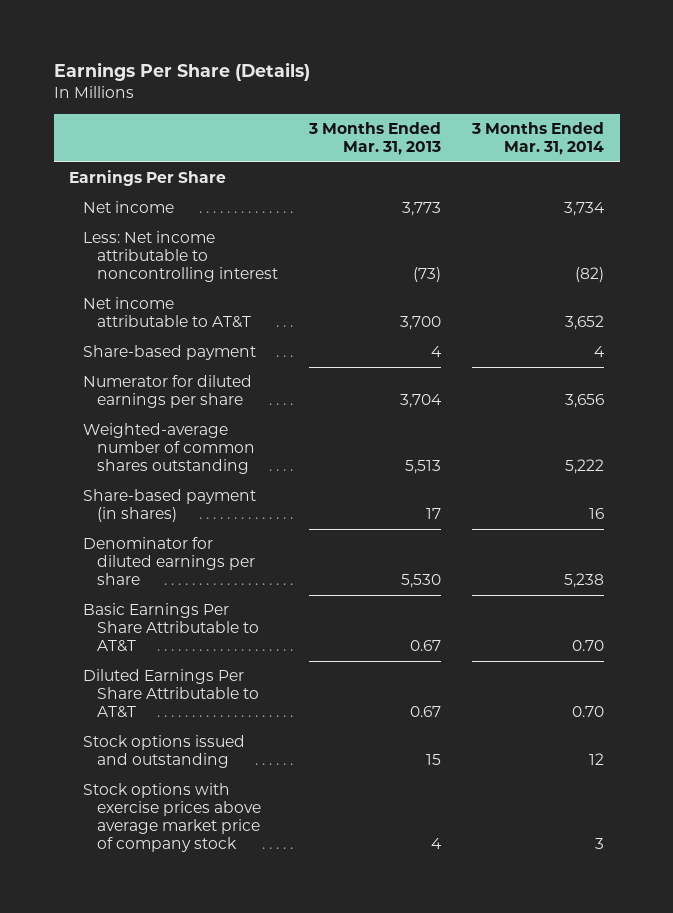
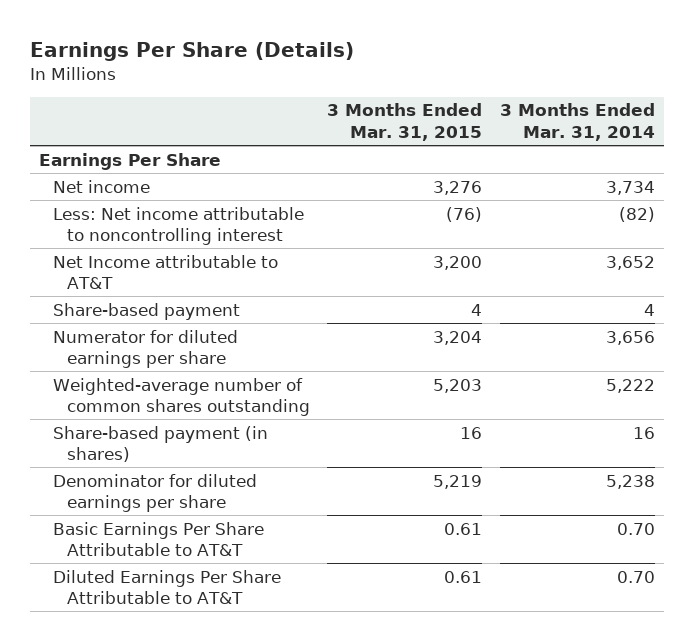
[307,122,441,156] 3 Months Ended Mar. 31, 2013 -> none
none -> [327,103,483,141] 3 Months Ended Mar. 31, 2015
[82,297,251,329] Net income attributable to AT&T -> [52,254,278,290] Net Income attributable to AT&T
[82,735,245,769] Stock options issued and outstanding -> none
[82,783,261,853] Stock options with exercise prices above average market price of company stock -> none

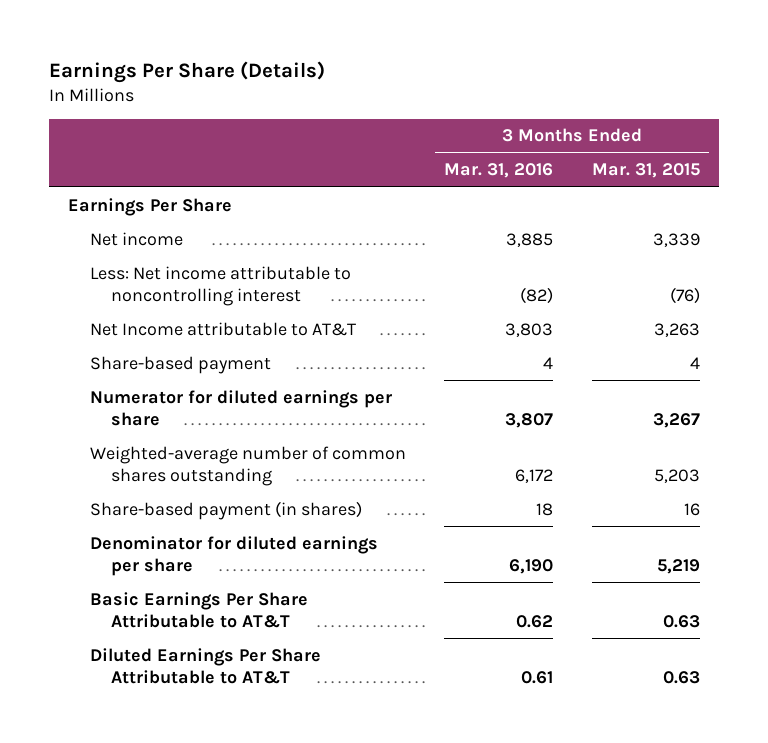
[499,103,655,141] 3 Months Ended Mar. 31, 2014 -> none
none -> [444,163,554,179] Mar. 31, 2016
[433,180,483,195] 3,276 -> [652,232,700,247] 3,339
[433,255,483,270] 3,200 -> [653,322,700,337] 3,263
[433,330,483,345] 3,204 -> [652,413,700,429] 3,267
[444,522,483,535] 0.61 -> [662,615,700,629] 0.63
[444,570,483,583] 0.61 -> [662,671,700,685] 0.63

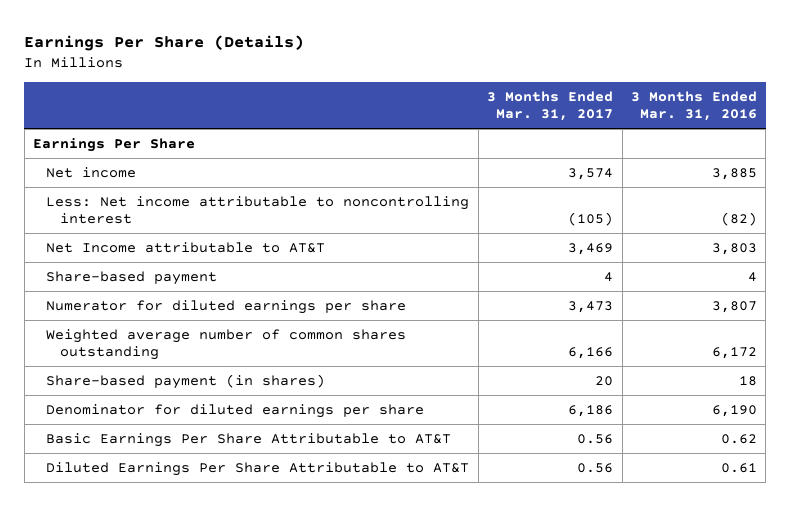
[591,163,700,179] Mar. 31, 2015 -> none
none -> [487,90,614,122] 3 Months Ended Mar. 31, 2017
[89,445,406,487] Weighted-average number of common shares outstanding -> [46,328,407,361] Weighted average number of common shares outstanding

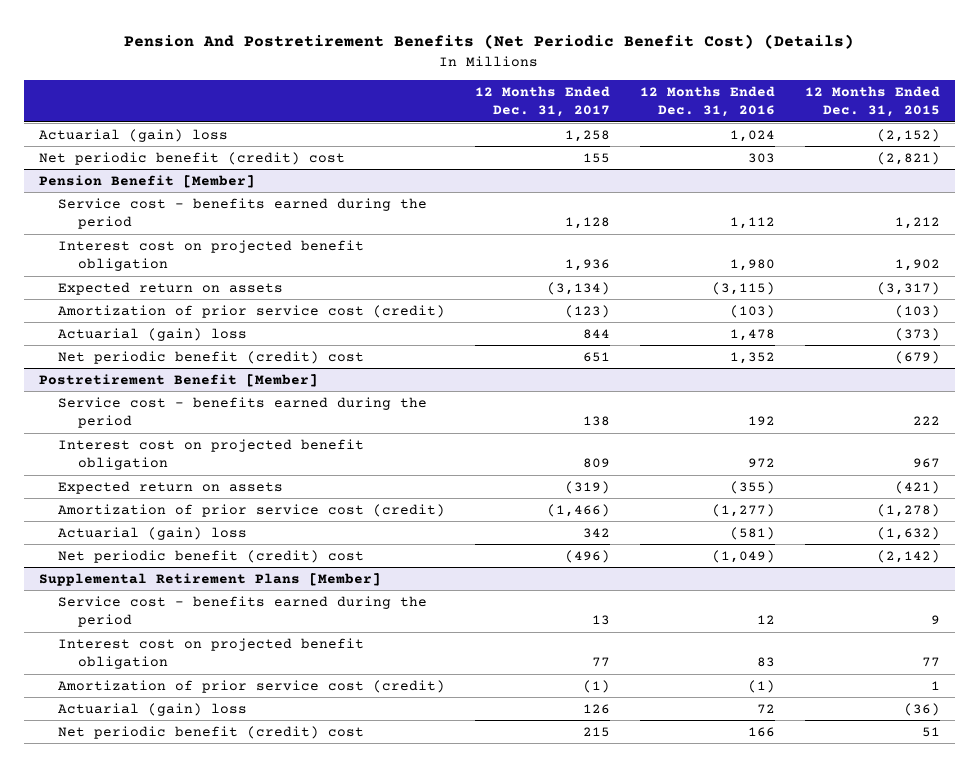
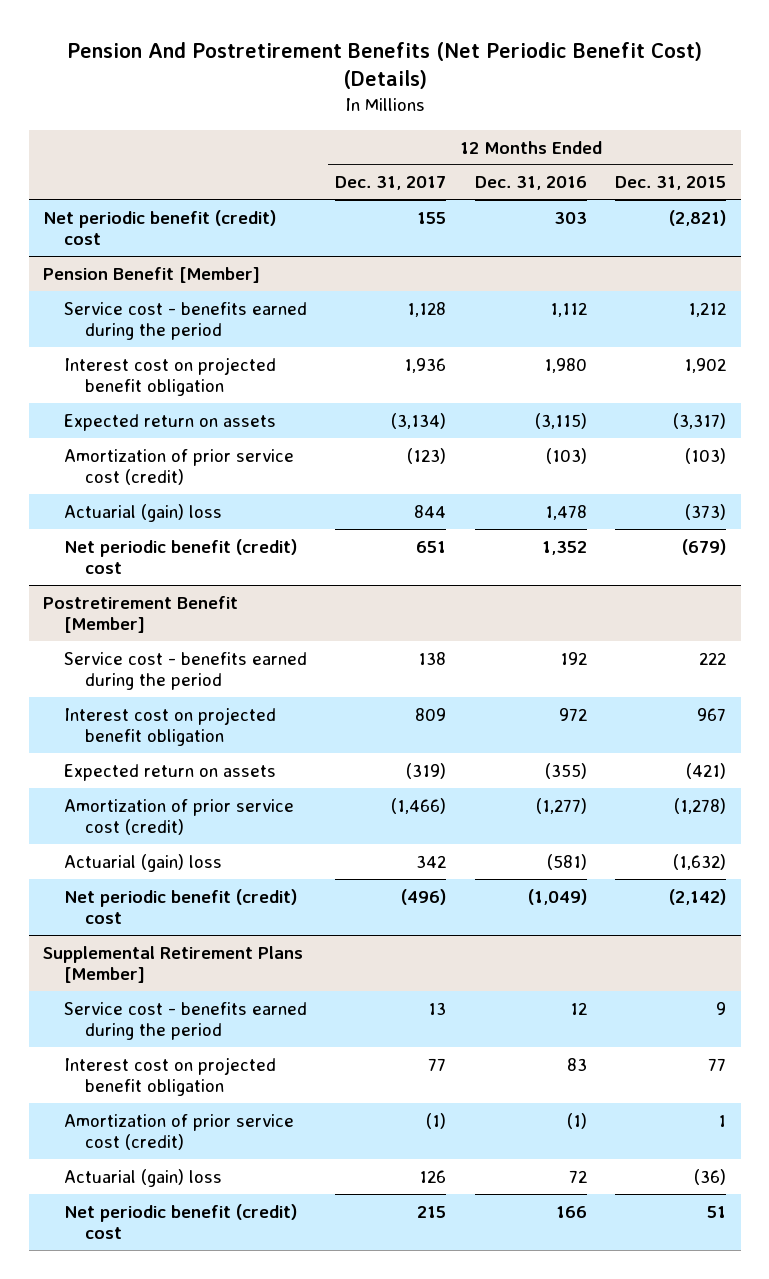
[38,128,228,142] Actuarial (gain) loss -> none

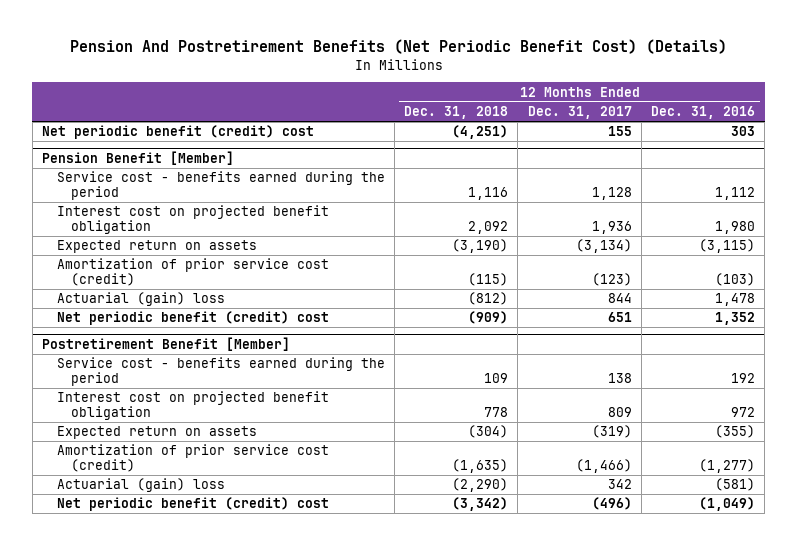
[615,176,727,191] Dec. 31, 2015 -> none
none -> [404,105,509,119] Dec. 31, 2018
[43,945,304,984] Supplemental Retirement Plans [Member] -> none
[63,1001,307,1041] Service cost - benefits earned during the period -> none
[63,1056,276,1097] Interest cost on projected benefit obligation -> none
[63,1113,294,1151] Amortization of prior service cost (credit) -> none
[63,1168,222,1187] Actuarial (gain) loss -> none
[63,1203,297,1240] Net periodic benefit (credit) cost -> none

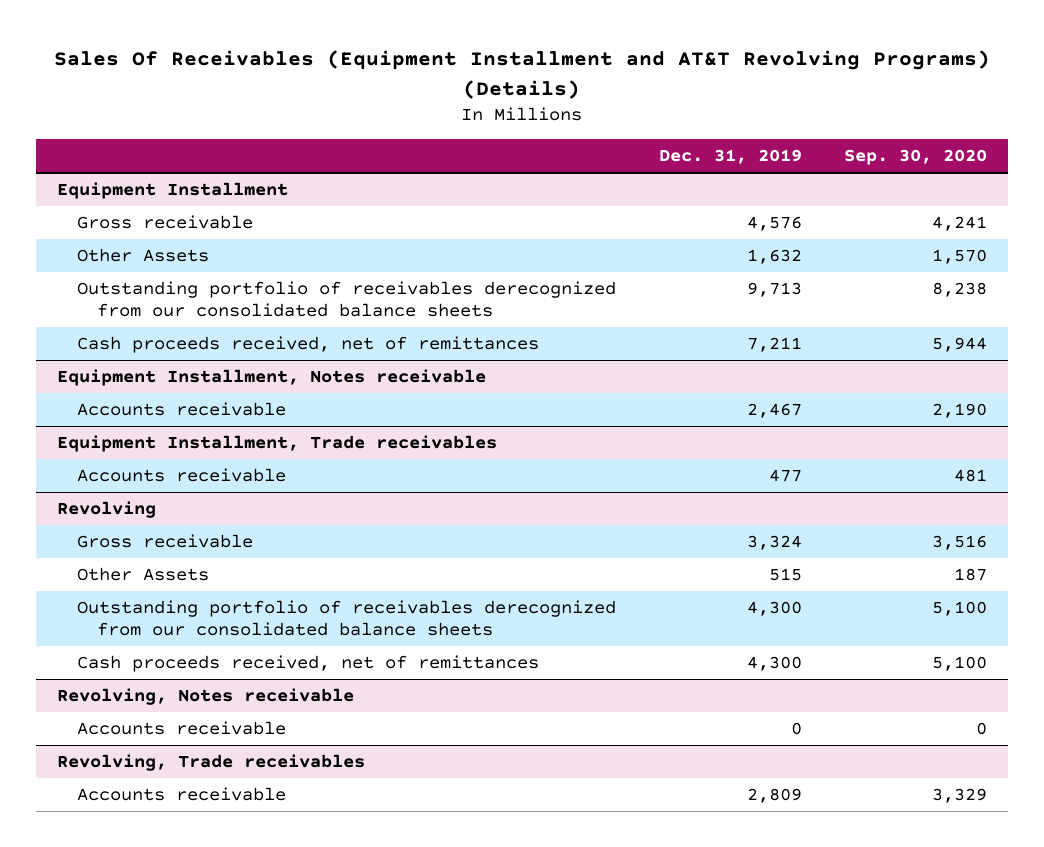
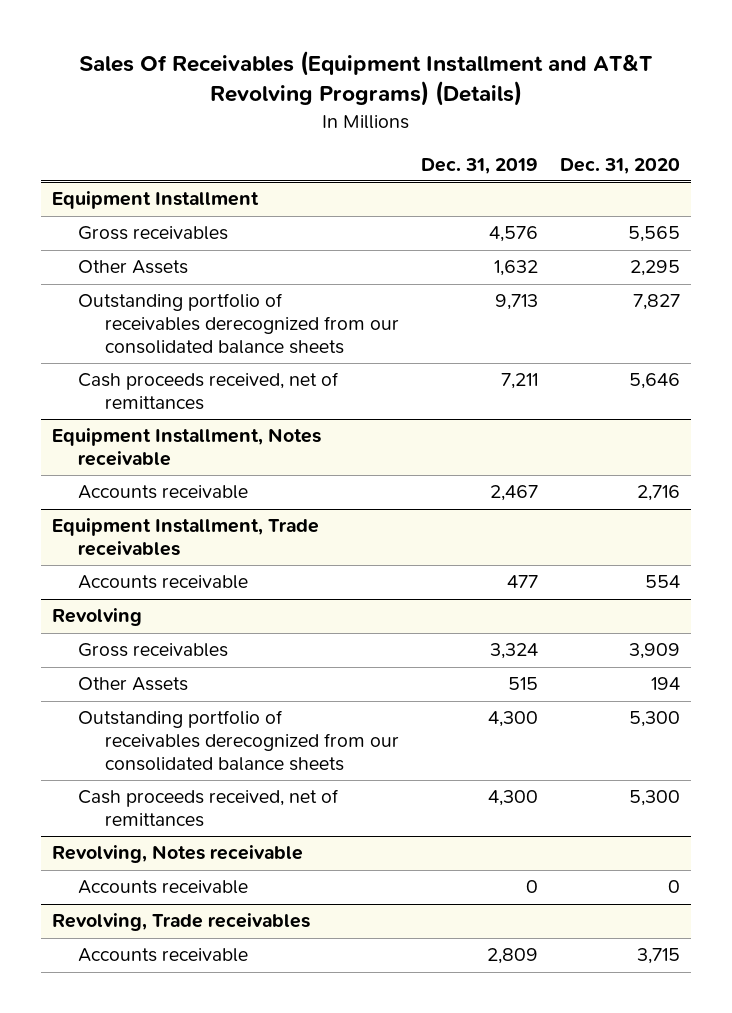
[843,149,987,166] Sep. 30, 2020 -> none
none -> [559,157,680,174] Dec. 31, 2020
[77,215,254,230] Gross receivable -> [78,226,229,241] Gross receivables
[77,534,254,549] Gross receivable -> [78,643,229,658] Gross receivables

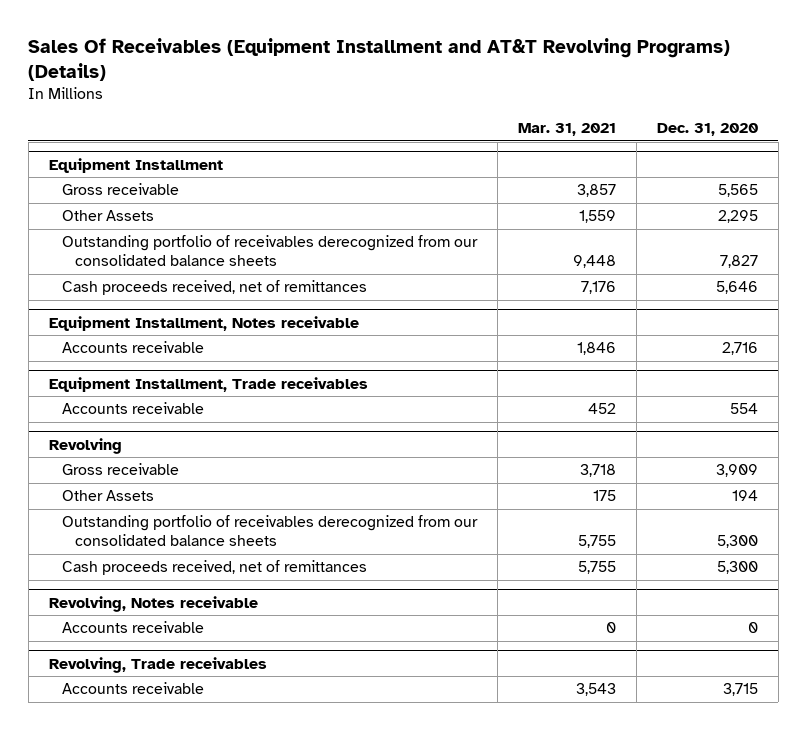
[420,157,538,174] Dec. 31, 2019 -> none
none -> [517,123,616,137] Mar. 31, 2021
[78,226,229,241] Gross receivables -> [61,183,179,196] Gross receivable
[78,643,229,658] Gross receivables -> [61,463,179,476] Gross receivable

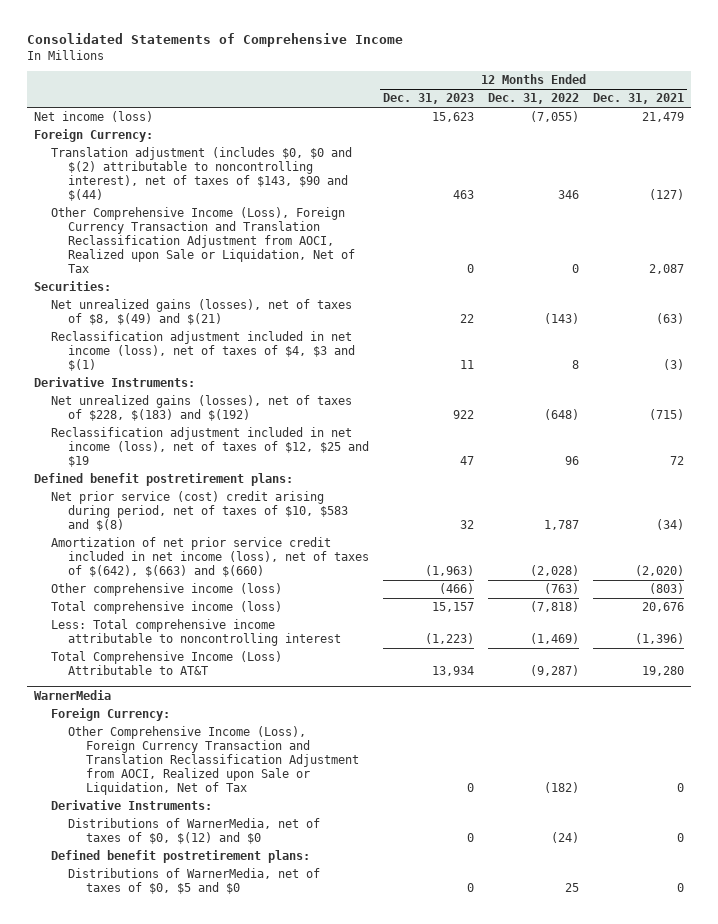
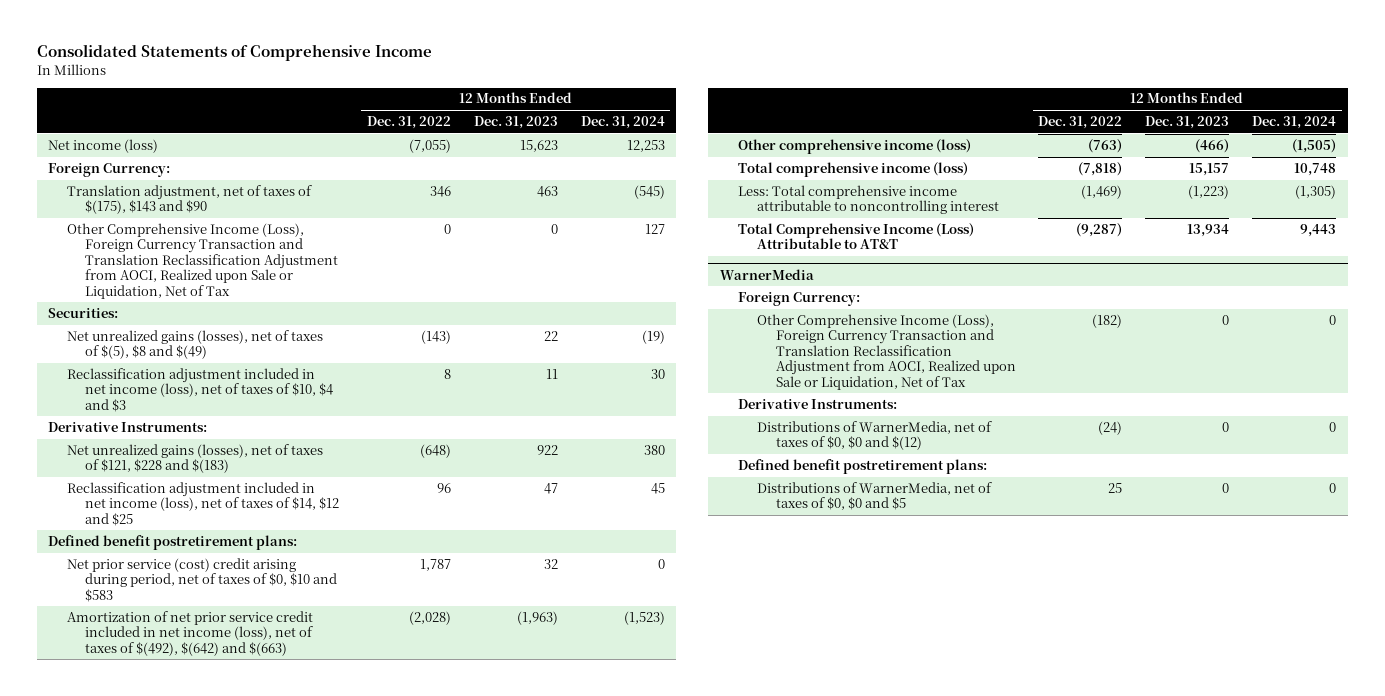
[592,93,684,105] Dec. 31, 2021 -> none
none -> [580,116,665,130] Dec. 31, 2024
[51,147,353,202] Translation adjustment (includes $0, $0 and $(2) attributable to noncontrolling interest), net of taxes of $143, $90 and $(44) -> [66,184,312,215] Translation adjustment, net of taxes of $(175), $143 and $90
[51,299,353,326] Net unrealized gains (losses), net of taxes of $8, $(49) and $(21) -> [66,329,323,360] Net unrealized gains (losses), net of taxes of $(5), $8 and $(49)
[51,331,356,372] Reclassification adjustment included in net income (loss), net of taxes of $4, $3 and $(1) -> [66,367,334,412] Reclassification adjustment included in net income (loss), net of taxes of $10, $4 and $3
[51,395,353,422] Net unrealized gains (losses), net of taxes of $228, $(183) and $(192) -> [66,443,323,474] Net unrealized gains (losses), net of taxes of $121, $228 and $(183)
[51,427,370,468] Reclassification adjustment included in net income (loss), net of taxes of $12, $25 and $19 -> [66,481,340,526] Reclassification adjustment included in net income (loss), net of taxes of $14, $12 and $25
[51,491,349,532] Net prior service (cost) credit arising during period, net of taxes of $10, $583 and $(8) -> [66,557,338,602] Net prior service (cost) credit arising during period, net of taxes of $0, $10 and $583
[51,537,370,578] Amortization of net prior service credit included in net income (loss), net of taxes of $(642), $(663) and $(660) -> [66,610,314,656] Amortization of net prior service credit included in net income (loss), net of taxes of $(492), $(642) and $(663)
[68,818,321,845] Distributions of WarnerMedia, net of taxes of $0, $(12) and $0 -> [756,420,992,451] Distributions of WarnerMedia, net of taxes of $0, $0 and $(12)
[68,868,321,895] Distributions of WarnerMedia, net of taxes of $0, $5 and $0 -> [756,481,992,511] Distributions of WarnerMedia, net of taxes of $0, $0 and $5

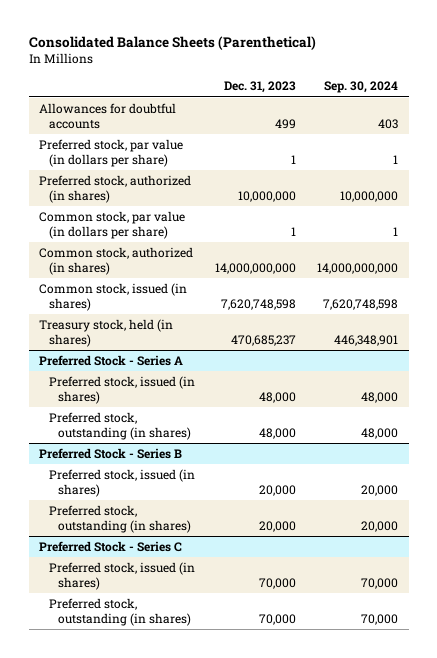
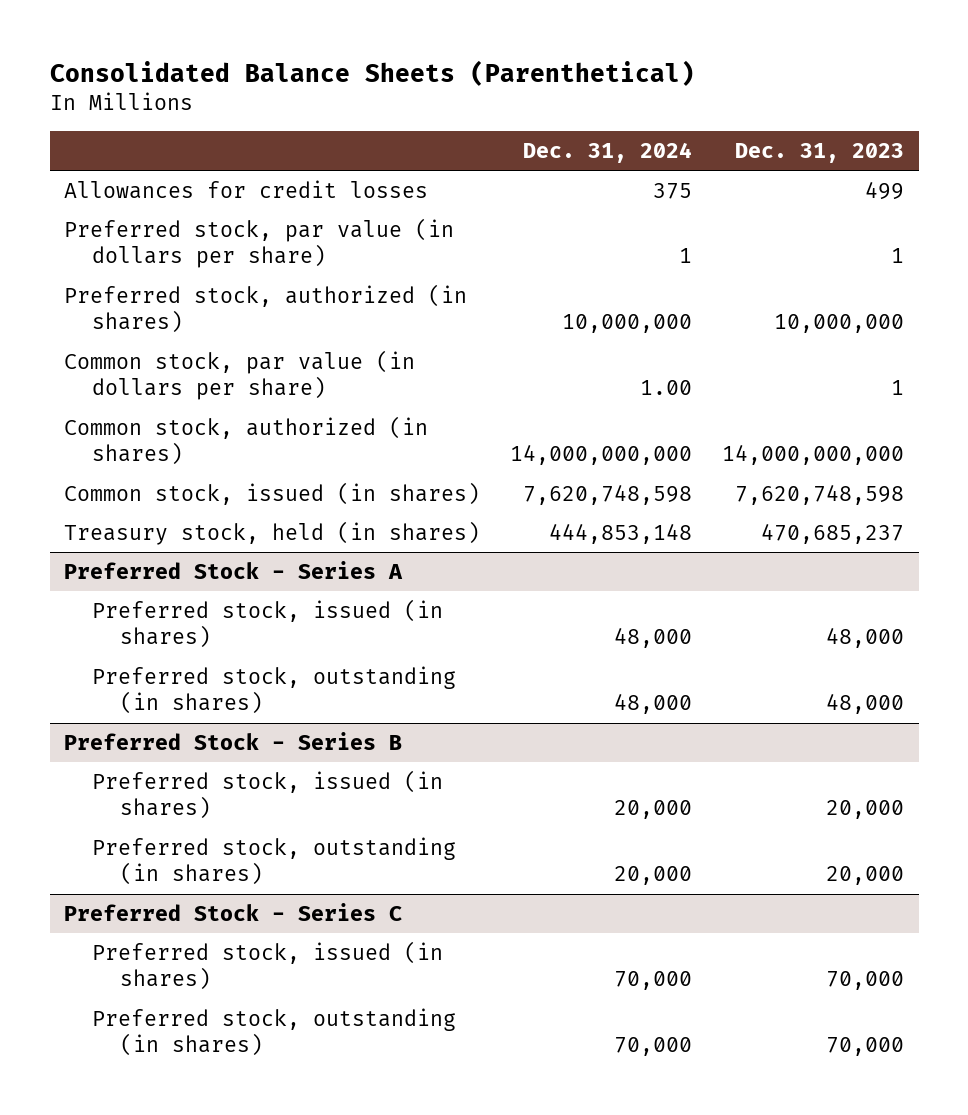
[324,81,399,94] Sep. 30, 2024 -> none
none -> [523,141,693,163] Dec. 31, 2024
[39,102,177,129] Allowances for doubtful accounts -> [64,180,429,200] Allowances for credit losses

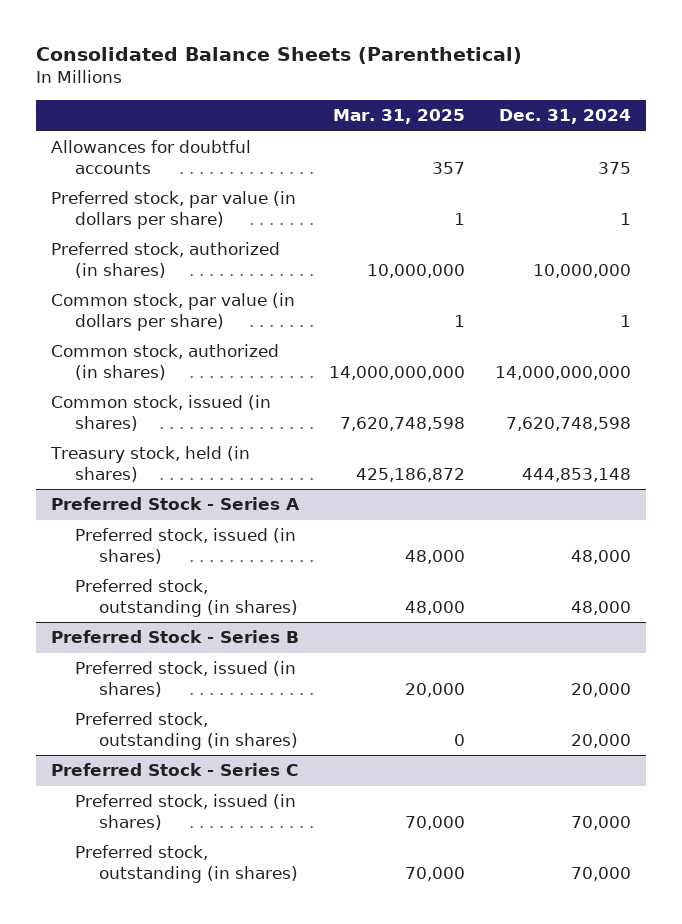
[734,142,904,163] Dec. 31, 2023 -> none
none -> [333,109,466,125] Mar. 31, 2025
[64,180,429,200] Allowances for credit losses -> [51,140,252,174] Allowances for doubtful accounts
[640,380,693,396] 1.00 -> [620,314,632,327] 1

